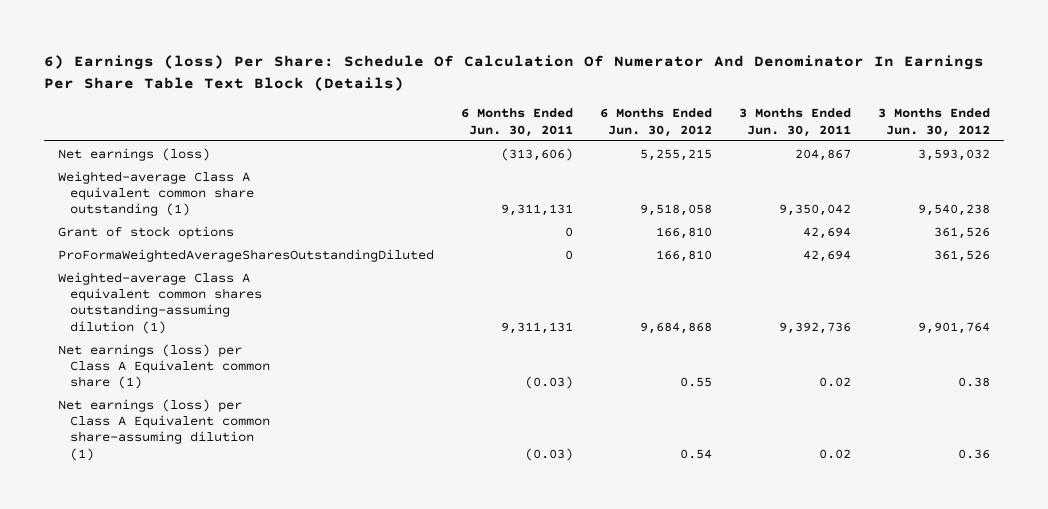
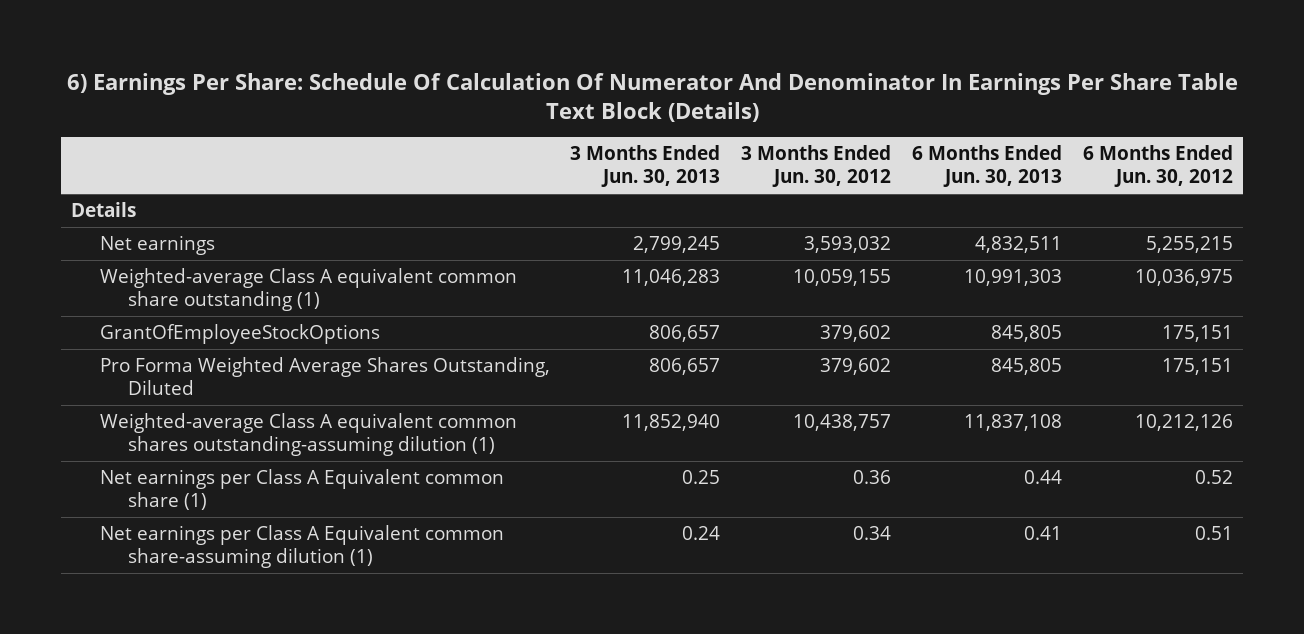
[43,54,984,91] 6) Earnings (loss) Per Share: Schedule Of Calculation Of Numerator And Denominator In Earnings Per Share Table Text Block (Details) -> [67,72,1239,122] 6) Earnings Per Share: Schedule Of Calculation Of Numerator And Denominator In Earnings Per Share Table Text Block (Details)
[460,108,573,137] 6 Months Ended Jun. 30, 2011 -> none
[739,108,852,137] 3 Months Ended Jun. 30, 2011 -> none
none -> [570,145,721,188] 3 Months Ended Jun. 30, 2013
none -> [911,145,1062,188] 6 Months Ended Jun. 30, 2013
[57,225,234,239] Grant of stock options -> none
[57,248,434,262] ProFormaWeightedAverageSharesOutstandingDiluted -> none
none -> [71,202,137,218] Details
[57,147,210,161] Net earnings (loss) -> [99,235,215,256] Net earnings
[639,204,712,217] 9,518,058 -> [1134,269,1233,287] 10,036,975
[918,204,991,217] 9,540,238 -> [793,269,892,287] 10,059,155
none -> [99,324,380,345] GrantOfEmployeeStockOptions
none -> [99,357,550,395] Pro Forma Weighted Average Shares Outstanding, Diluted
[639,321,712,334] 9,684,868 -> [1134,414,1233,432] 10,212,126
[918,321,991,334] 9,901,764 -> [793,414,892,432] 10,438,757
[57,343,270,390] Net earnings (loss) per Class A Equivalent common share (1) -> [99,469,504,510] Net earnings per Class A Equivalent common share (1)
[679,377,712,388] 0.55 -> [1194,470,1233,485] 0.52
[958,377,991,388] 0.38 -> [853,470,892,485] 0.36
[57,398,270,461] Net earnings (loss) per Class A Equivalent common share-assuming dilution (1) -> [99,525,504,568] Net earnings per Class A Equivalent common share-assuming dilution (1)
[679,448,712,459] 0.54 -> [1194,526,1233,541] 0.51
[958,448,991,459] 0.36 -> [853,526,892,541] 0.34

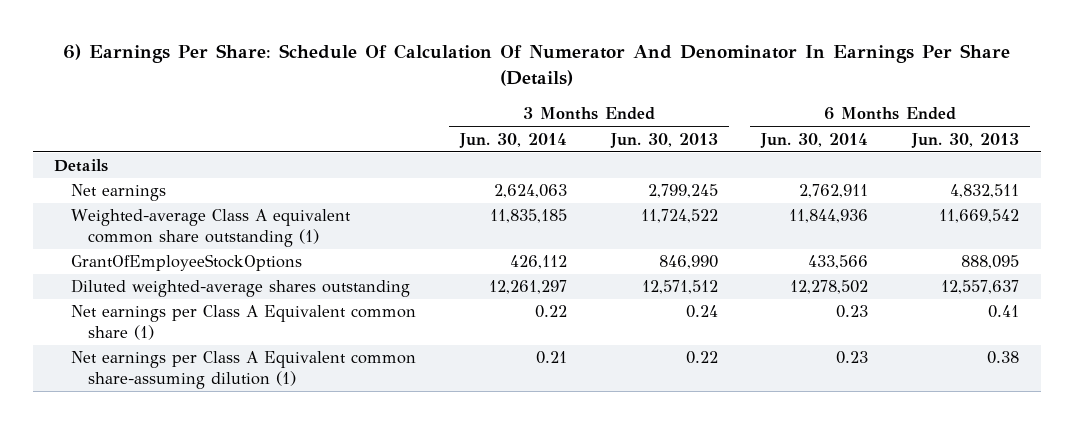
[67,72,1239,122] 6) Earnings Per Share: Schedule Of Calculation Of Numerator And Denominator In Earnings Per Share Table Text Block (Details) -> [62,44,1010,87] 6) Earnings Per Share: Schedule Of Calculation Of Numerator And Denominator In Earnings Per Share (Details)
[741,145,892,188] 3 Months Ended Jun. 30, 2012 -> none
[1082,145,1233,188] 6 Months Ended Jun. 30, 2012 -> none
none -> [458,132,567,148] Jun. 30, 2014
none -> [760,132,869,148] Jun. 30, 2014
[99,413,517,456] Weighted-average Class A equivalent common shares outstanding-assuming dilution (1) -> none
[622,269,721,287] 11,046,283 -> [640,209,718,224] 11,724,522
[963,269,1062,287] 10,991,303 -> [939,209,1020,224] 11,669,542
[649,325,721,343] 806,657 -> [658,255,718,270] 846,990
[990,325,1062,343] 845,805 -> [961,255,1020,270] 888,095
[99,357,550,395] Pro Forma Weighted Average Shares Outstanding, Diluted -> [71,279,411,298] Diluted weighted-average shares outstanding
[649,358,721,376] 806,657 -> [641,280,718,295] 12,571,512
[990,358,1062,376] 845,805 -> [941,280,1020,295] 12,557,637
[682,470,721,485] 0.25 -> [685,305,718,319] 0.24
[1023,470,1062,485] 0.44 -> [988,305,1020,319] 0.41
[682,526,721,541] 0.24 -> [685,351,718,365] 0.22
[1023,526,1062,541] 0.41 -> [987,351,1020,365] 0.38

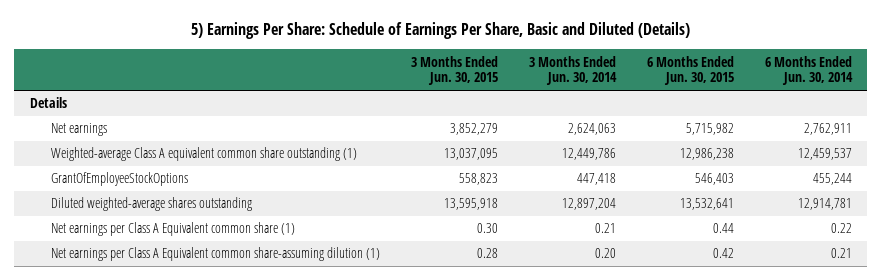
[62,44,1010,87] 6) Earnings Per Share: Schedule Of Calculation Of Numerator And Denominator In Earnings Per Share (Details) -> [190,22,690,40] 5) Earnings Per Share: Schedule of Earnings Per Share, Basic and Diluted (Details)
[609,132,718,148] Jun. 30, 2013 -> none
[911,132,1020,148] Jun. 30, 2013 -> none
none -> [410,55,498,86] 3 Months Ended Jun. 30, 2015
none -> [646,55,734,86] 6 Months Ended Jun. 30, 2015
[489,209,567,224] 11,835,185 -> [561,148,616,161] 12,449,786
[789,209,869,224] 11,844,936 -> [797,148,852,161] 12,459,537
[509,255,567,270] 426,112 -> [576,173,616,186] 447,418
[808,255,869,270] 433,566 -> [812,173,852,186] 455,244
[488,280,567,295] 12,261,297 -> [561,198,616,211] 12,897,204
[790,280,869,295] 12,278,502 -> [797,198,852,211] 12,914,781
[534,305,567,319] 0.22 -> [594,223,616,234] 0.21
[836,305,869,319] 0.23 -> [830,223,852,234] 0.22
[535,351,567,365] 0.21 -> [594,248,616,259] 0.20
[836,351,869,365] 0.23 -> [830,248,852,259] 0.21

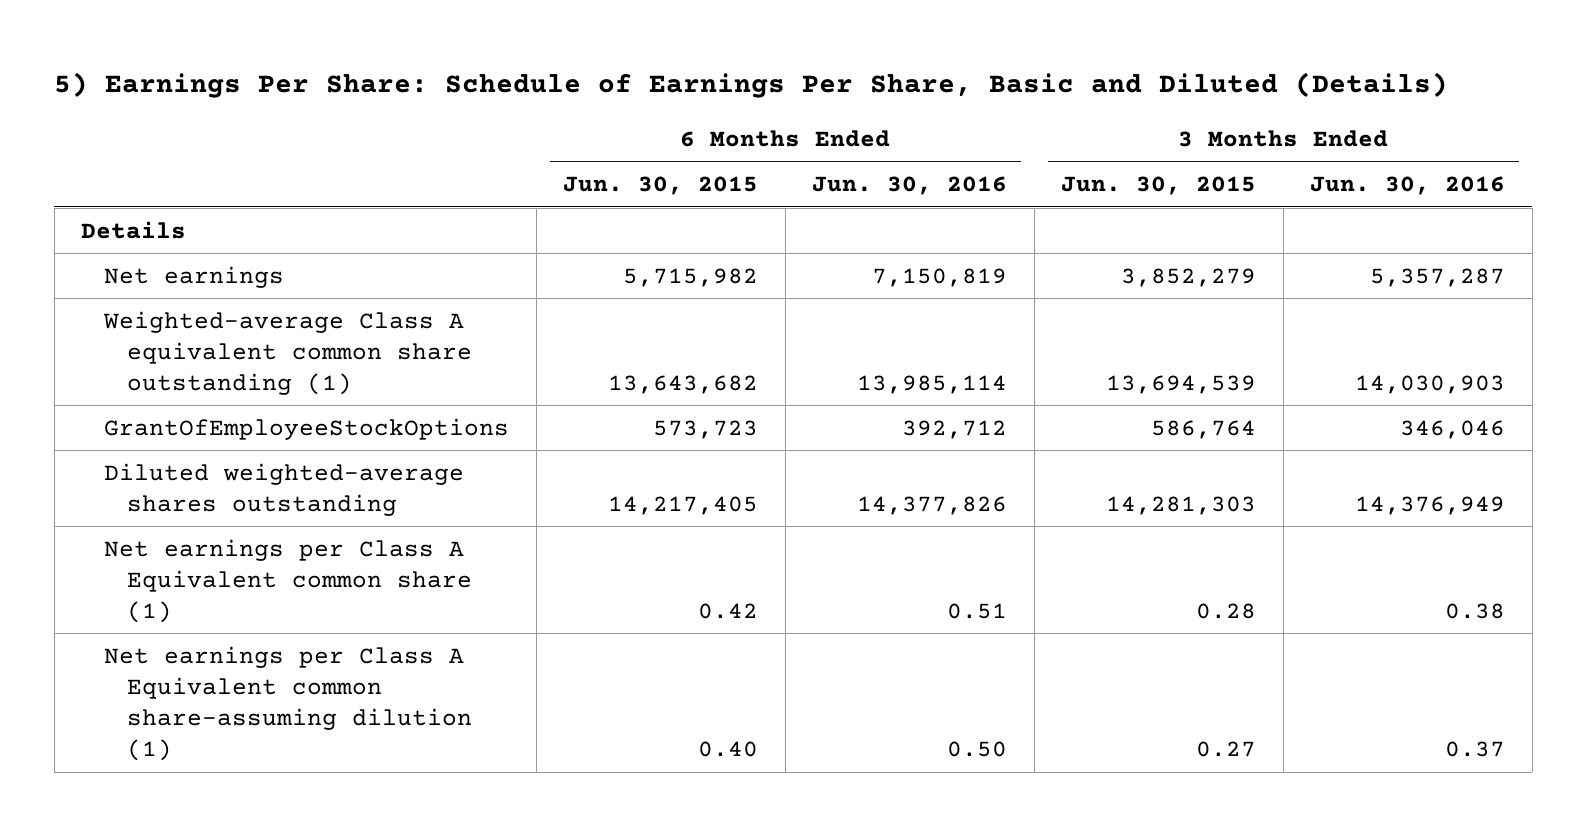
[528,55,617,86] 3 Months Ended Jun. 30, 2014 -> none
[764,55,853,86] 6 Months Ended Jun. 30, 2014 -> none
none -> [812,176,1008,196] Jun. 30, 2016
none -> [1310,176,1506,196] Jun. 30, 2016
[443,148,498,161] 13,037,095 -> [1106,374,1257,394] 13,694,539
[679,148,734,161] 12,986,238 -> [608,374,759,394] 13,643,682
[458,173,498,186] 558,823 -> [1151,419,1257,439] 586,764
[694,173,734,186] 546,403 -> [653,419,759,439] 573,723
[443,198,498,211] 13,595,918 -> [1106,495,1257,515] 14,281,303
[679,198,734,211] 13,532,641 -> [608,495,759,515] 14,217,405
[476,223,498,234] 0.30 -> [1196,602,1257,619] 0.28
[712,223,734,234] 0.44 -> [698,602,759,619] 0.42
[476,248,498,259] 0.28 -> [1196,740,1257,757] 0.27
[712,248,734,259] 0.42 -> [698,740,759,757] 0.40

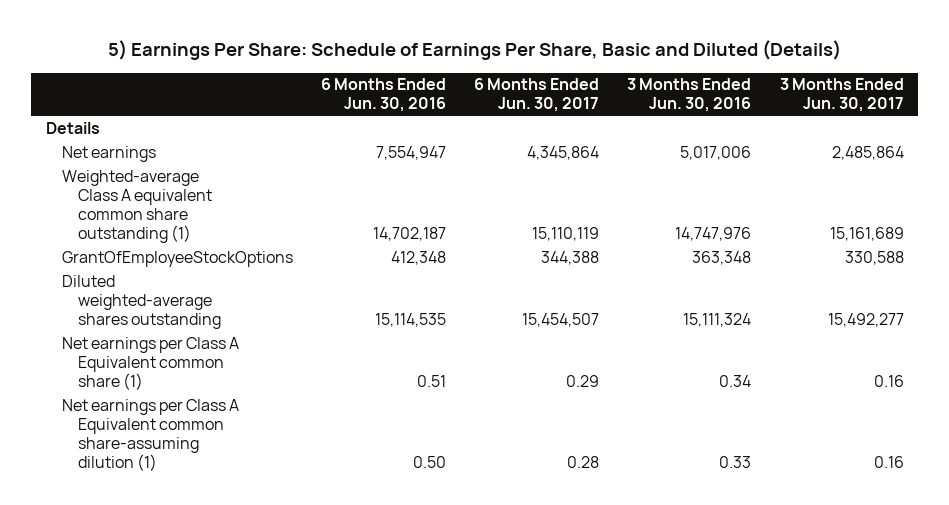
[563,176,759,196] Jun. 30, 2015 -> none
[1061,176,1257,196] Jun. 30, 2015 -> none
none -> [474,78,600,113] 6 Months Ended Jun. 30, 2017
none -> [779,78,904,113] 3 Months Ended Jun. 30, 2017
[872,267,1008,287] 7,150,819 -> [375,145,446,160] 7,554,947
[1370,267,1506,287] 5,357,287 -> [680,145,752,160] 5,017,006
[857,374,1008,394] 13,985,114 -> [372,227,446,242] 14,702,187
[1355,374,1506,394] 14,030,903 -> [675,227,752,242] 14,747,976
[902,419,1008,439] 392,712 -> [390,250,446,265] 412,348
[1400,419,1506,439] 346,046 -> [692,250,752,265] 363,348
[857,495,1008,515] 14,377,826 -> [374,313,446,328] 15,114,535
[1355,495,1506,515] 14,376,949 -> [683,313,752,328] 15,111,324
[1445,602,1506,619] 0.38 -> [719,375,752,388] 0.34
[1445,740,1506,757] 0.37 -> [719,456,752,469] 0.33

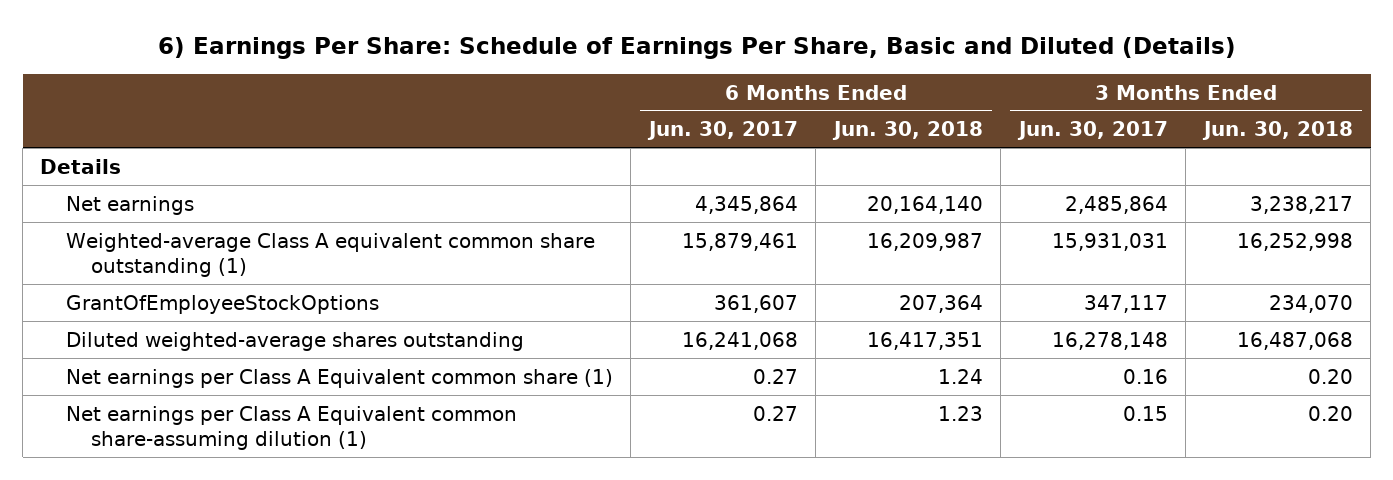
[107,40,841,61] 5) Earnings Per Share: Schedule of Earnings Per Share, Basic and Diluted (Details) -> [157,36,1236,59] 6) Earnings Per Share: Schedule of Earnings Per Share, Basic and Diluted (Details)
[320,78,446,113] 6 Months Ended Jun. 30, 2016 -> none
[627,78,752,113] 3 Months Ended Jun. 30, 2016 -> none
none -> [831,121,983,141] Jun. 30, 2018
none -> [1201,121,1353,141] Jun. 30, 2018
[532,227,600,242] 15,110,119 -> [681,232,798,251] 15,879,461
[829,227,904,242] 15,161,689 -> [1051,232,1168,251] 15,931,031
[541,250,600,265] 344,388 -> [713,294,798,313] 361,607
[844,250,904,265] 330,588 -> [1083,294,1168,313] 347,117
[522,313,600,328] 15,454,507 -> [681,331,798,350] 16,241,068
[827,313,904,328] 15,492,277 -> [1051,331,1168,350] 16,278,148
[566,375,600,388] 0.29 -> [752,368,798,384] 0.27
[567,456,600,469] 0.28 -> [752,405,798,421] 0.27
[873,456,904,469] 0.16 -> [1122,405,1168,421] 0.15

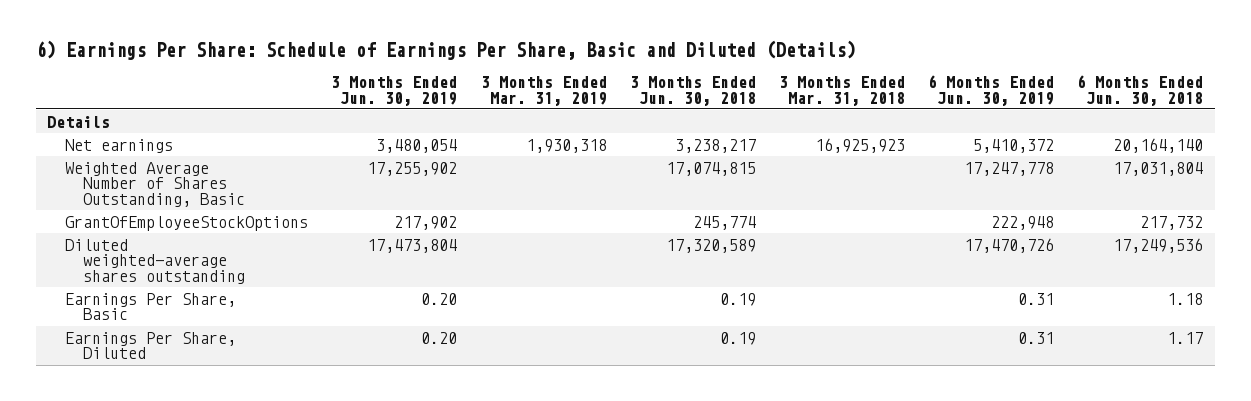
[646,121,798,141] Jun. 30, 2017 -> none
[1016,121,1168,141] Jun. 30, 2017 -> none
none -> [331,76,458,106] 3 Months Ended Jun. 30, 2019
none -> [480,76,607,106] 3 Months Ended Mar. 31, 2019
none -> [779,76,906,106] 3 Months Ended Mar. 31, 2018
none -> [928,75,1055,106] 6 Months Ended Jun. 30, 2019
[65,232,595,277] Weighted-average Class A equivalent common share outstanding (1) -> [65,161,246,208] Weighted Average Number of Shares Outstanding, Basic
[866,232,983,251] 16,209,987 -> [1113,161,1204,176] 17,031,804
[1236,232,1353,251] 16,252,998 -> [665,161,756,176] 17,074,815
[898,294,983,313] 207,364 -> [1140,215,1204,230] 217,732
[1268,294,1353,313] 234,070 -> [692,215,756,230] 245,774
[866,331,983,350] 16,417,351 -> [1113,237,1204,253] 17,249,536
[1236,331,1353,350] 16,487,068 -> [665,238,756,253] 17,320,589
[65,368,613,388] Net earnings per Class A Equivalent common share (1) -> [65,292,237,321] Earnings Per Share, Basic
[937,368,983,384] 1.24 -> [1167,292,1204,305] 1.18
[1307,368,1353,384] 0.20 -> [719,292,756,306] 0.19
[65,405,517,450] Net earnings per Class A Equivalent common share-assuming dilution (1) -> [65,331,237,360] Earnings Per Share, Diluted
[937,405,983,421] 1.23 -> [1167,331,1204,344] 1.17
[1307,405,1353,421] 0.20 -> [719,331,756,345] 0.19

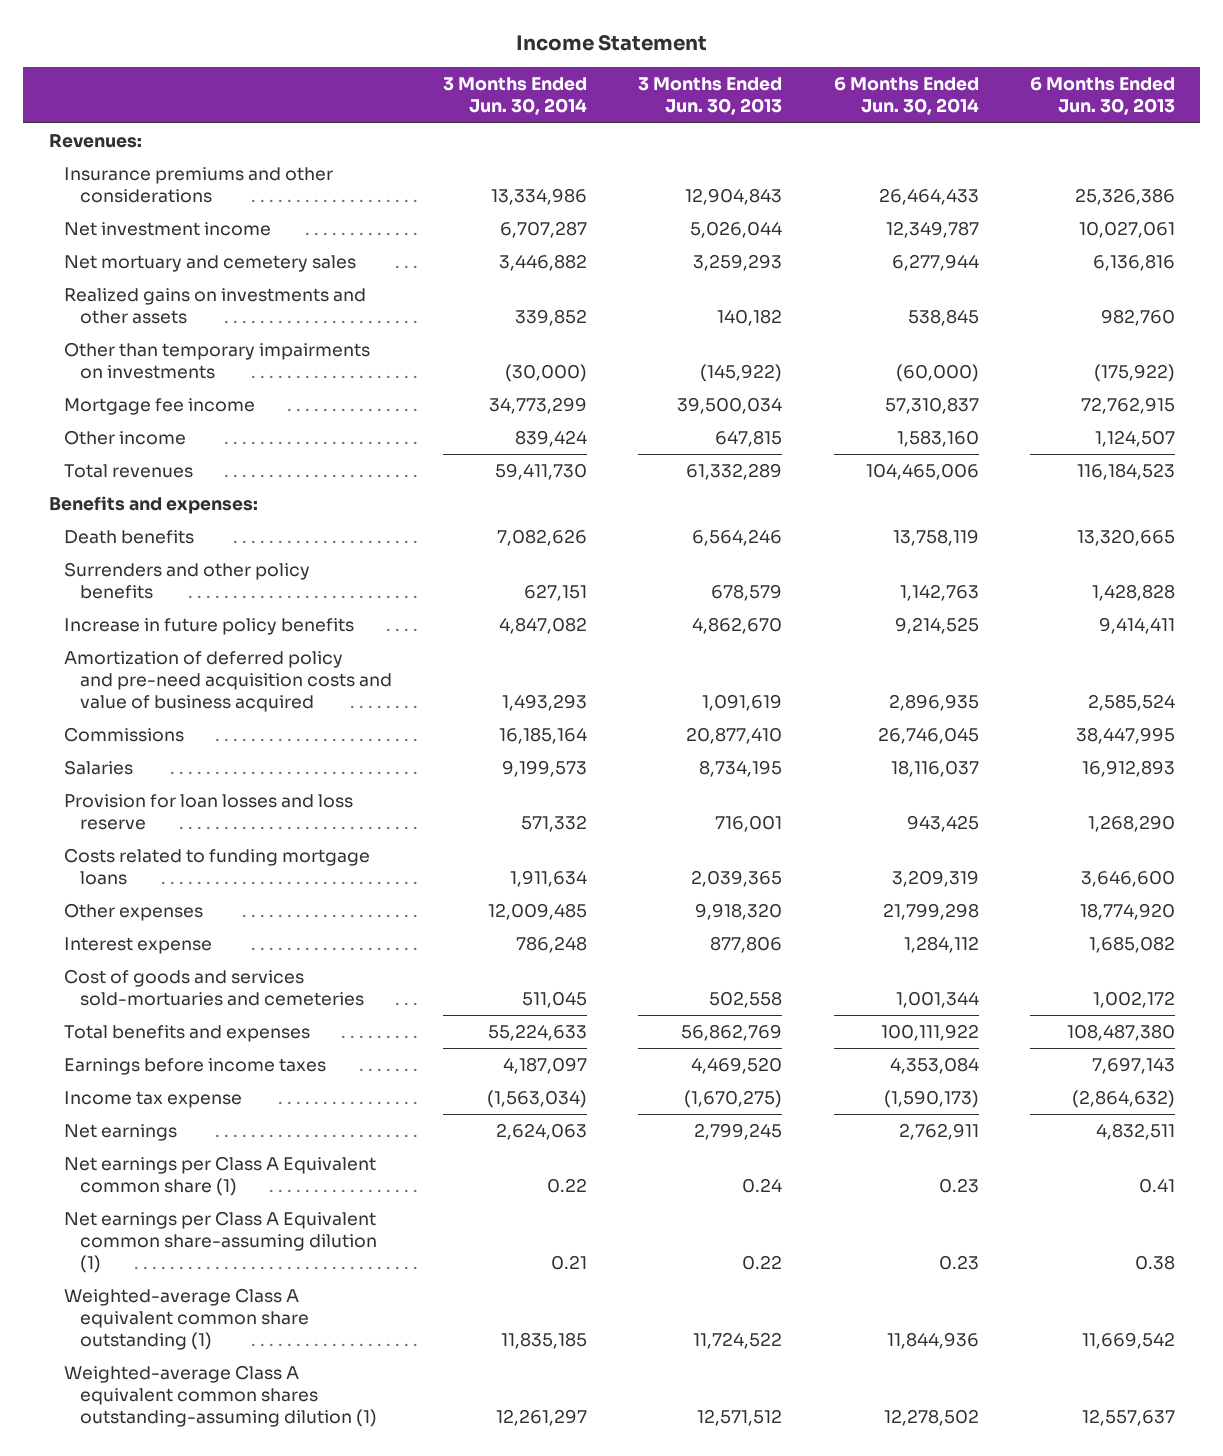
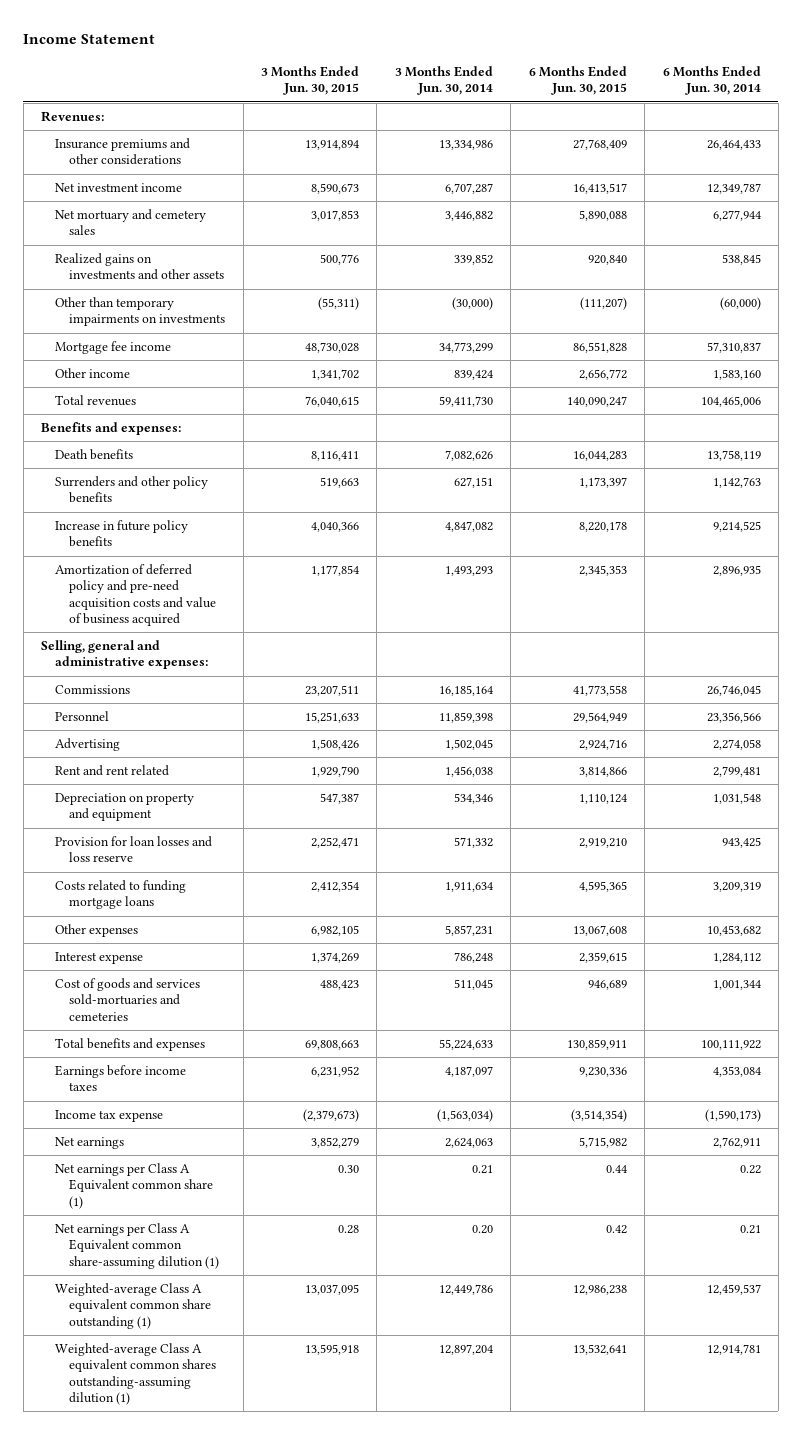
[638,77,783,116] 3 Months Ended Jun. 30, 2013 -> none
[1029,77,1175,116] 6 Months Ended Jun. 30, 2013 -> none
none -> [261,65,360,96] 3 Months Ended Jun. 30, 2015
none -> [528,65,627,96] 6 Months Ended Jun. 30, 2015
none -> [41,639,209,670] Selling, general and administrative expenses:
[64,759,134,775] Salaries -> none
none -> [55,710,110,721] Personnel
none -> [55,737,121,751] Advertising
none -> [55,764,170,776] Rent and rent related
none -> [55,792,195,822] Depreciation on property and equipment
[488,902,588,920] 12,009,485 -> [444,924,493,936] 5,857,231
[882,902,979,920] 21,799,298 -> [706,924,761,936] 10,453,682
[547,1177,588,1193] 0.22 -> [471,1164,493,1174] 0.21
[938,1177,979,1193] 0.23 -> [739,1164,761,1174] 0.22
[551,1254,588,1270] 0.21 -> [471,1224,493,1234] 0.20
[938,1254,979,1270] 0.23 -> [739,1224,761,1234] 0.21
[501,1331,588,1349] 11,835,185 -> [438,1283,493,1295] 12,449,786
[886,1331,979,1349] 11,844,936 -> [706,1283,761,1295] 12,459,537
[496,1408,588,1426] 12,261,297 -> [438,1343,493,1355] 12,897,204
[883,1408,979,1426] 12,278,502 -> [706,1343,761,1355] 12,914,781

